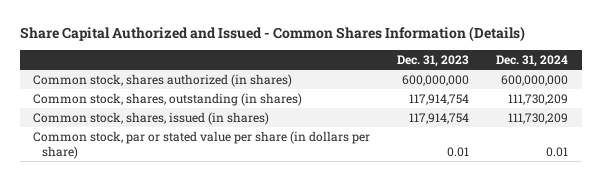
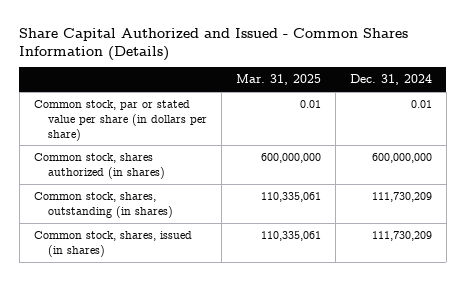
[397,55,470,68] Dec. 31, 2023 -> none
none -> [236,74,322,86] Mar. 31, 2025
[33,130,371,159] Common stock, par or stated value per share (in dollars per share) -> [33,99,208,141] Common stock, par or stated value per share (in dollars per share)

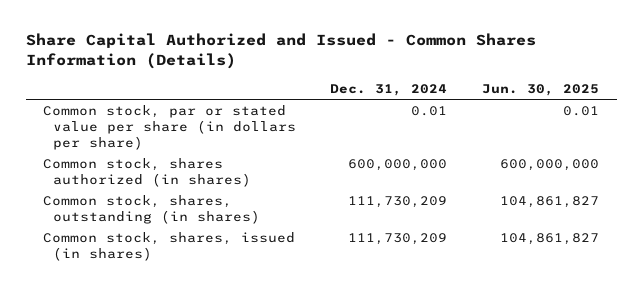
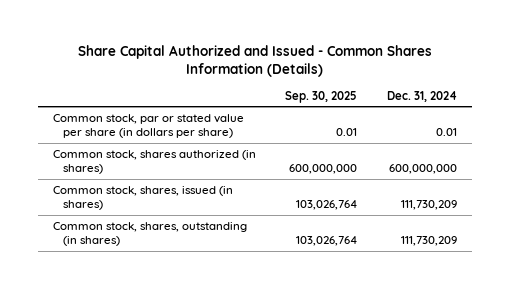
[482,83,600,96] Jun. 30, 2025 -> none
none -> [285,90,358,103] Sep. 30, 2025
[43,195,260,225] Common stock, shares, outstanding (in shares) -> [52,221,247,247] Common stock, shares, outstanding (in shares)

